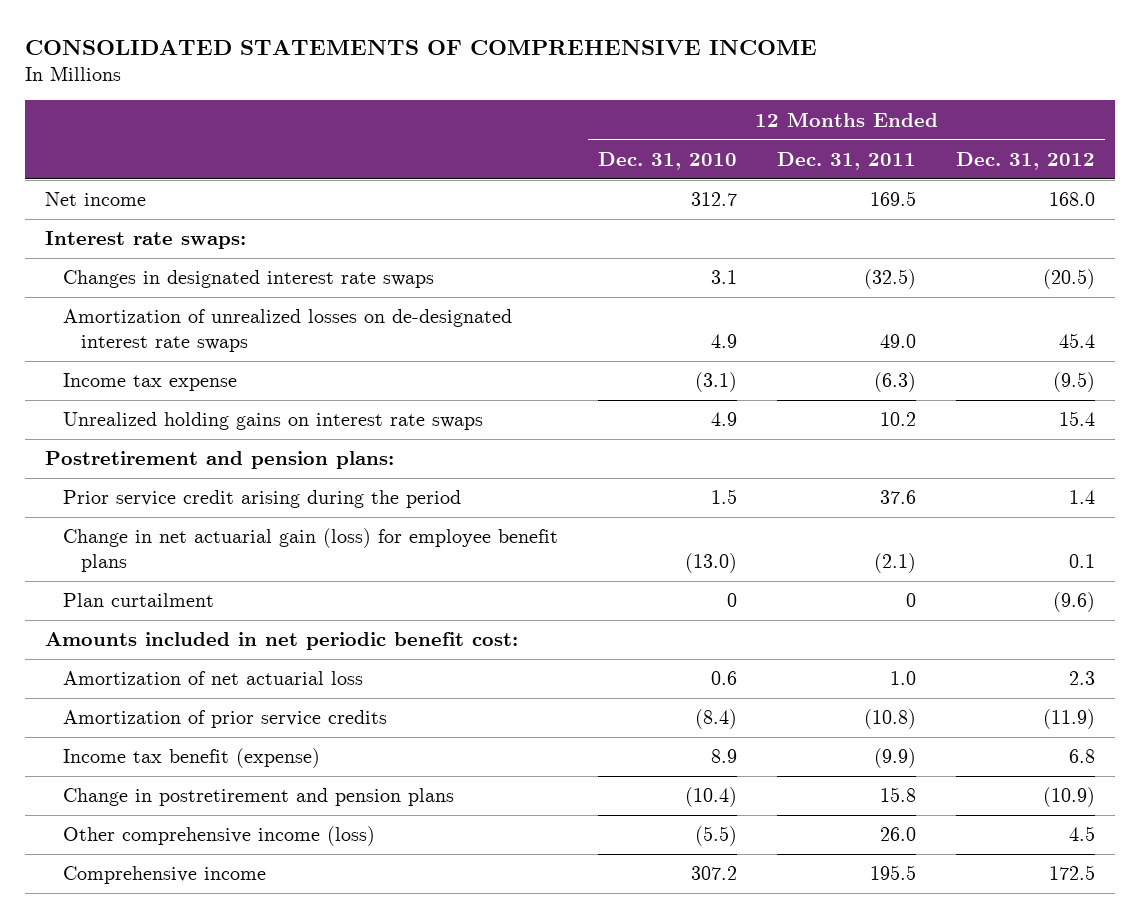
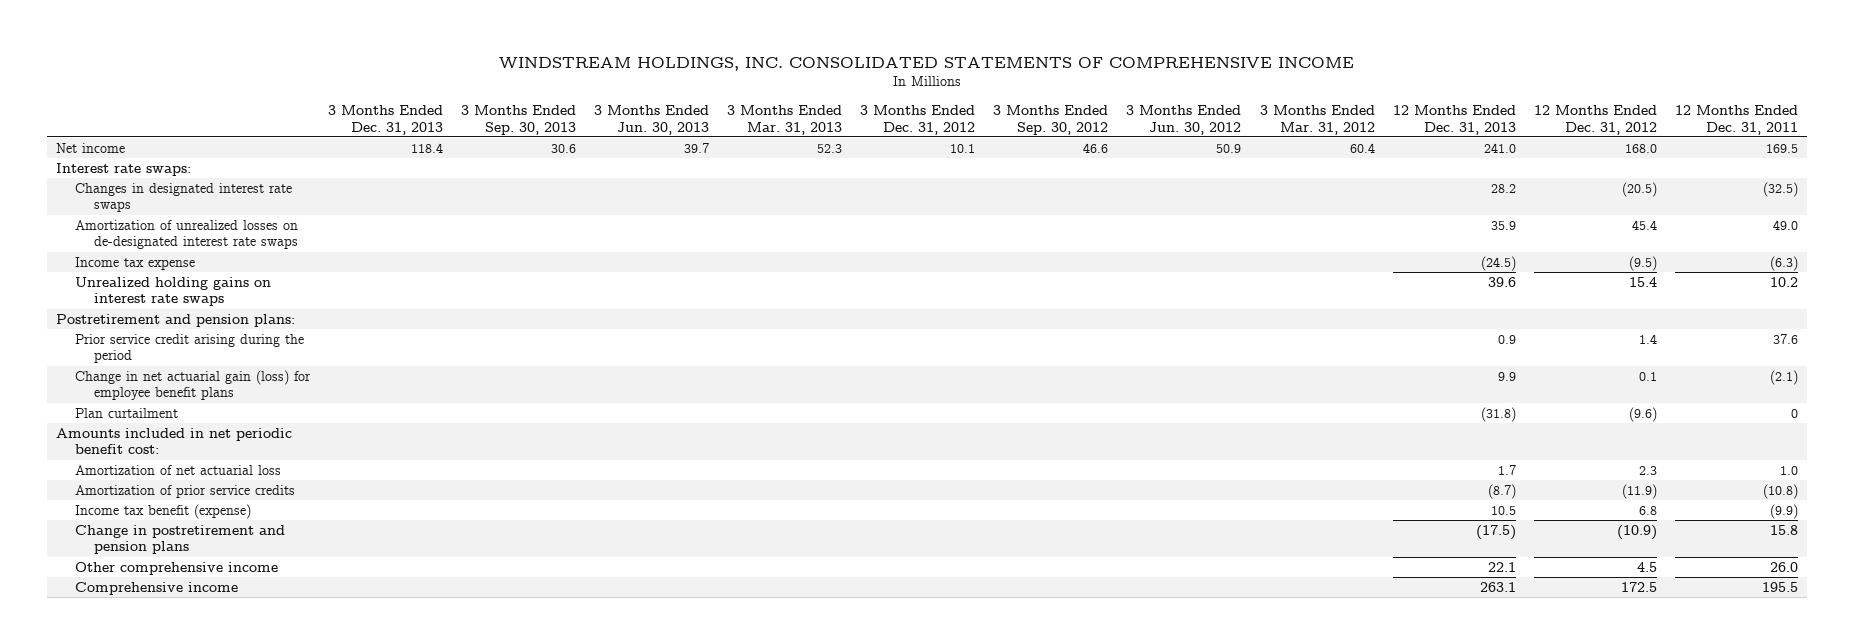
[25,40,818,56] CONSOLIDATED STATEMENTS OF COMPREHENSIVE INCOME -> [498,56,1354,71] WINDSTREAM HOLDINGS, INC. CONSOLIDATED STATEMENTS OF COMPREHENSIVE INCOME
[597,151,737,170] Dec. 31, 2010 -> none
none -> [328,104,444,135] 3 Months Ended Dec. 31, 2013
none -> [461,104,577,135] 3 Months Ended Sep. 30, 2013
none -> [594,104,710,135] 3 Months Ended Jun. 30, 2013
none -> [727,104,843,135] 3 Months Ended Mar. 31, 2013
none -> [860,104,976,135] 3 Months Ended Dec. 31, 2012
none -> [993,104,1109,135] 3 Months Ended Sep. 30, 2012
none -> [1126,104,1242,135] 3 Months Ended Jun. 30, 2012
none -> [1259,104,1375,135] 3 Months Ended Mar. 31, 2012
none -> [1392,104,1516,135] 12 Months Ended Dec. 31, 2013
[62,826,375,847] Other comprehensive income (loss) -> [74,561,278,575] Other comprehensive income

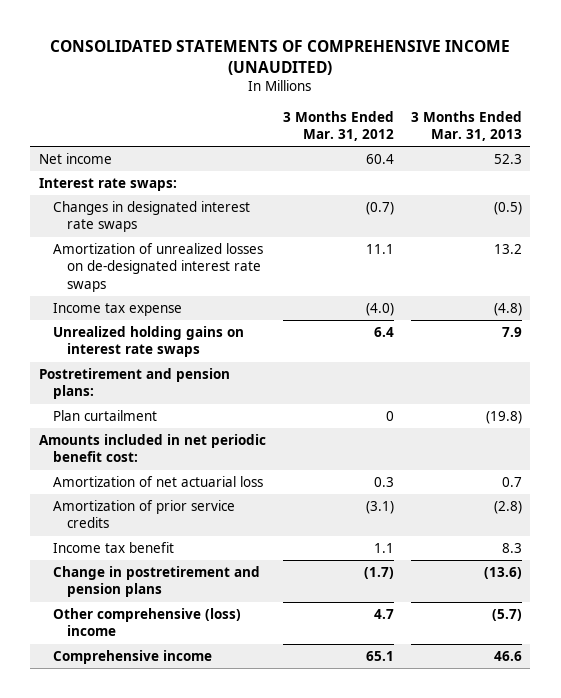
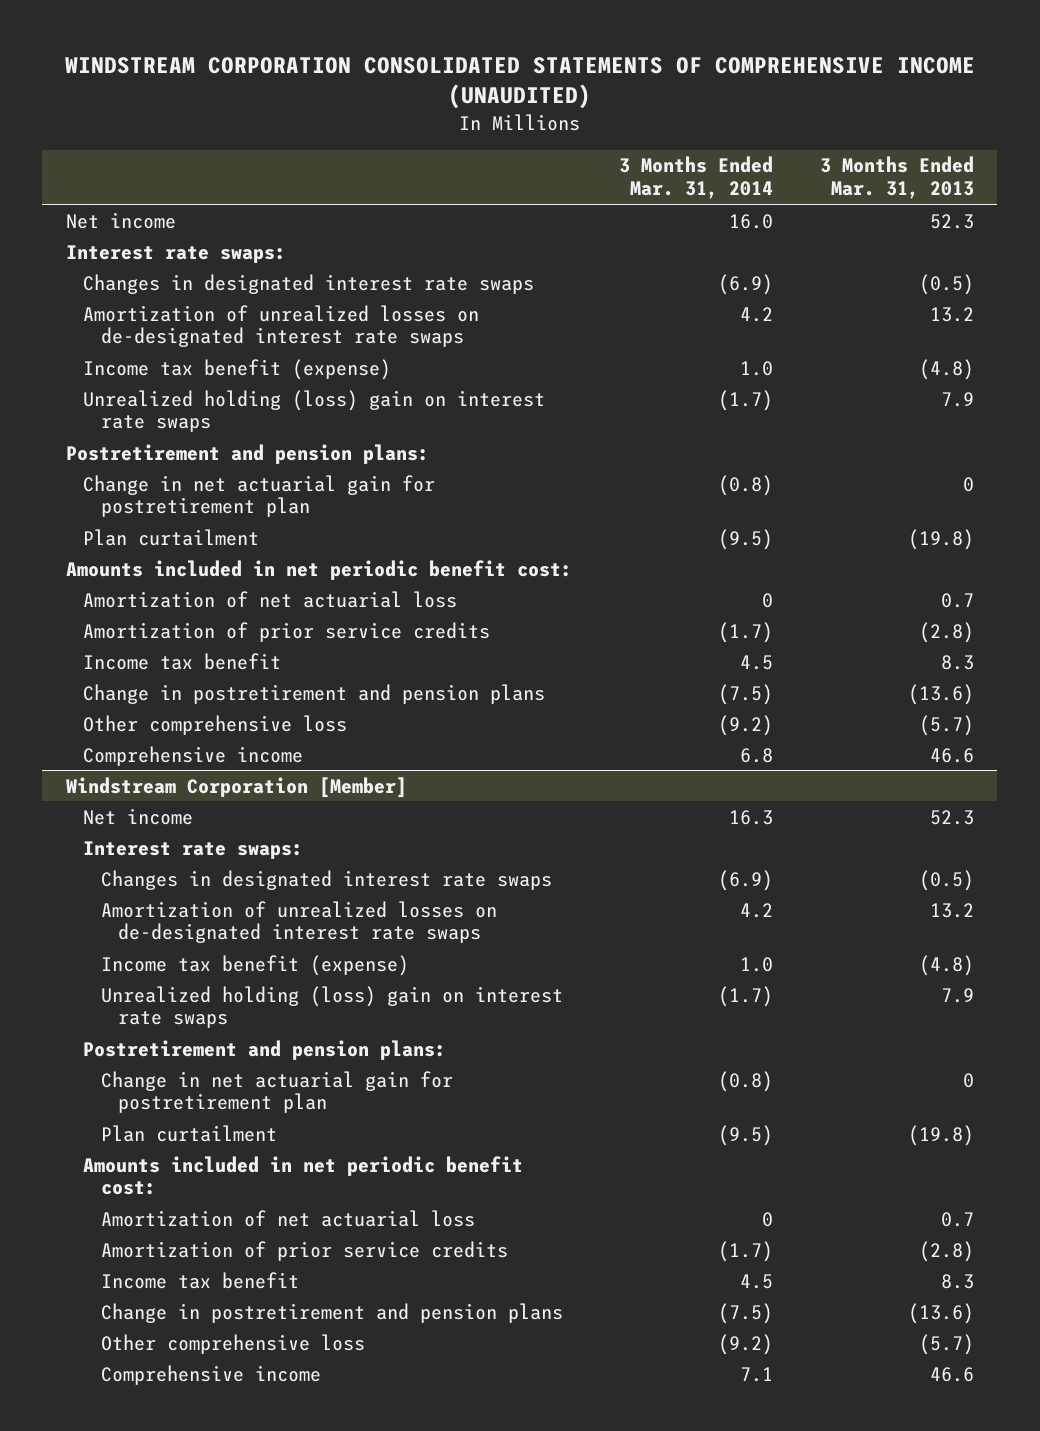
[50,39,511,75] CONSOLIDATED STATEMENTS OF COMPREHENSIVE INCOME (UNAUDITED) -> [64,56,975,110] WINDSTREAM CORPORATION CONSOLIDATED STATEMENTS OF COMPREHENSIVE INCOME (UNAUDITED)
[282,110,394,142] 3 Months Ended Mar. 31, 2012 -> none
none -> [618,156,773,200] 3 Months Ended Mar. 31, 2014
[53,303,183,317] Income tax expense -> [83,358,392,380] Income tax benefit (expense)
[53,326,245,358] Unrealized holding gains on interest rate swaps -> [83,389,546,433] Unrealized holding (loss) gain on interest rate swaps
none -> [83,474,436,518] Change in net actuarial gain for postretirement plan
[53,608,242,637] Other comprehensive (loss) income -> [83,714,348,735] Other comprehensive loss
none -> [65,776,407,798] Windstream Corporation [Member]
none -> [83,807,194,825] Net income
none -> [83,840,304,859] Interest rate swaps:
none -> [100,869,552,890] Changes in designated interest rate swaps
none -> [100,900,497,944] Amortization of unrealized losses on de-designated interest rate swaps
none -> [100,954,409,976] Income tax benefit (expense)
none -> [100,985,563,1029] Unrealized holding (loss) gain on interest rate swaps
none -> [83,1039,447,1060] Postretirement and pension plans:
none -> [100,1070,453,1114] Change in net actuarial gain for postretirement plan
none -> [100,1124,277,1142] Plan curtailment
none -> [83,1155,524,1196] Amounts included in net periodic benefit cost:
none -> [100,1209,475,1227] Amortization of net actuarial loss
none -> [100,1240,508,1261] Amortization of prior service credits
none -> [100,1271,299,1289] Income tax benefit
none -> [100,1302,563,1323] Change in postretirement and pension plans
none -> [100,1333,365,1354] Other comprehensive loss
none -> [100,1364,321,1385] Comprehensive income

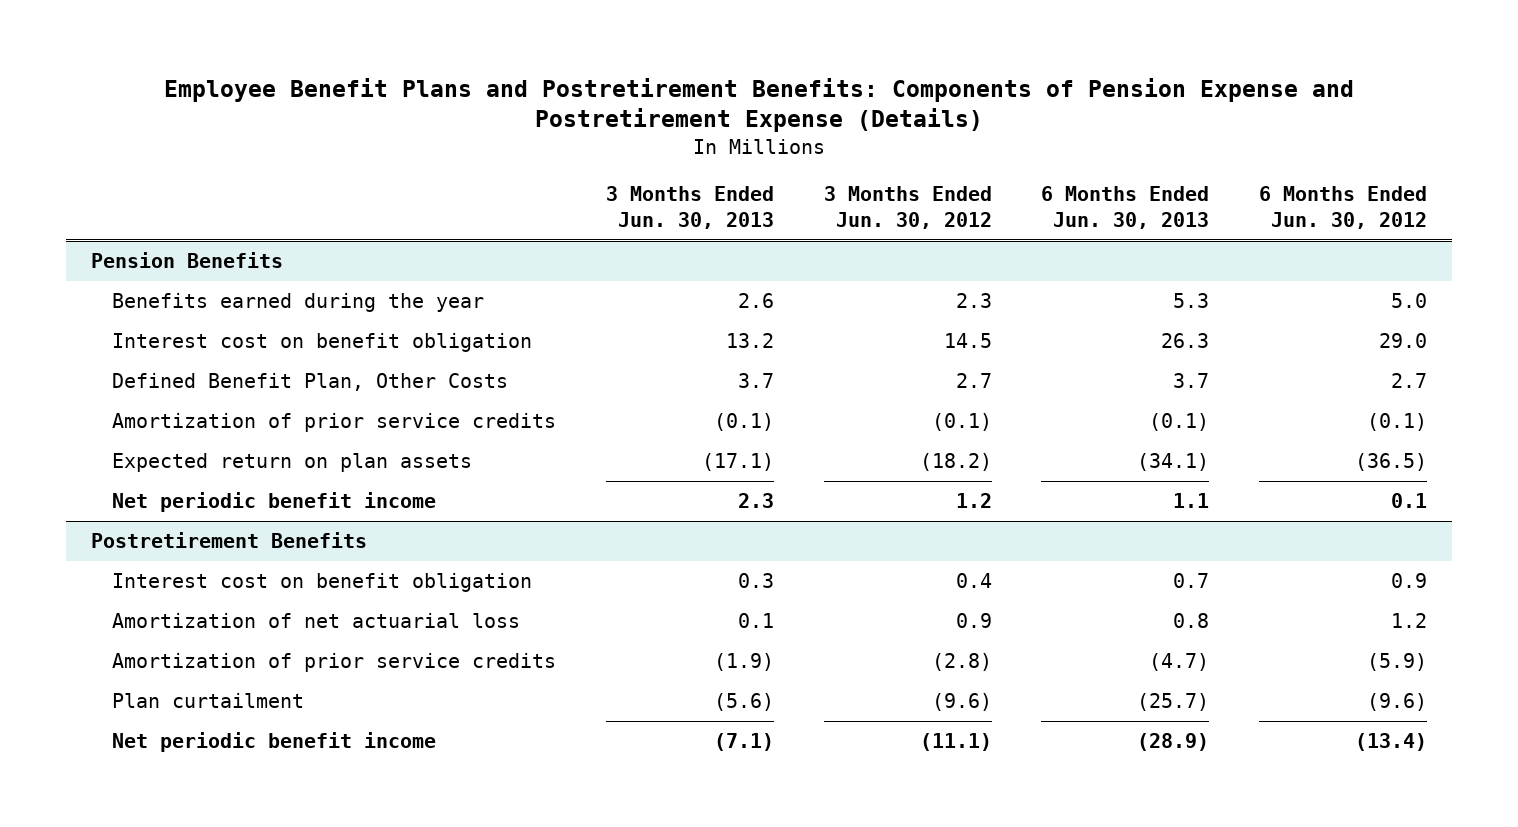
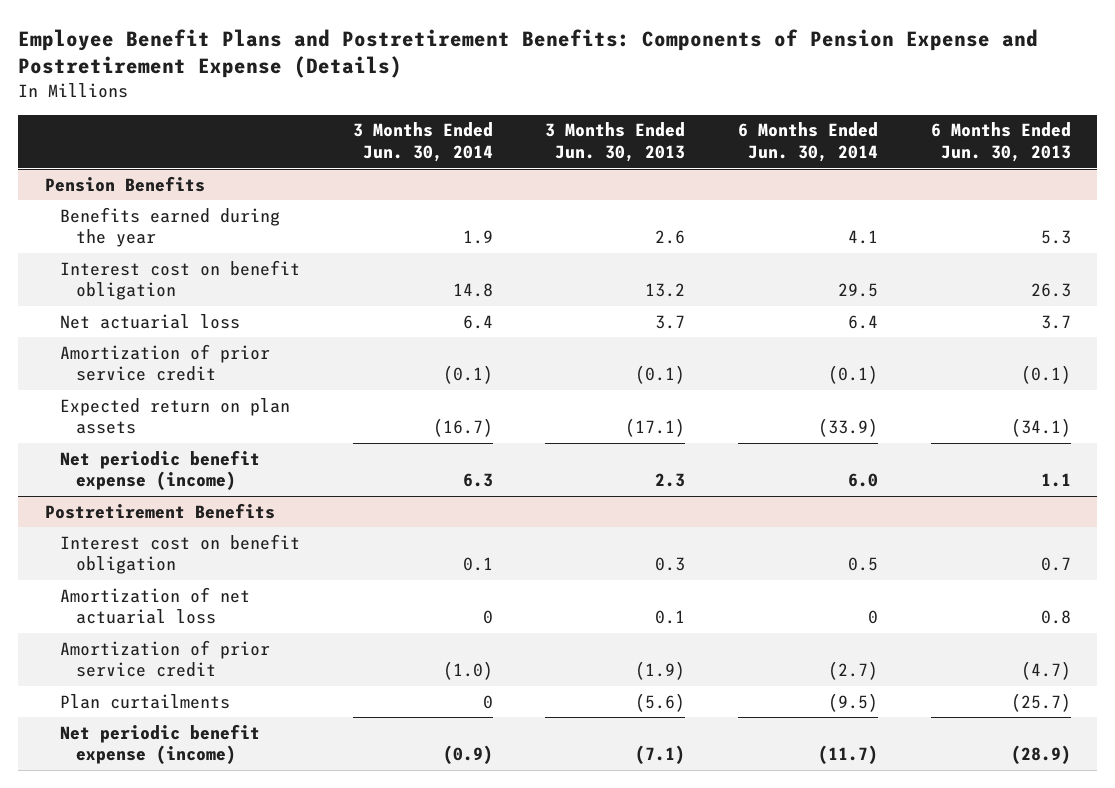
[823,186,992,229] 3 Months Ended Jun. 30, 2012 -> none
[1259,186,1428,229] 6 Months Ended Jun. 30, 2012 -> none
none -> [352,122,493,163] 3 Months Ended Jun. 30, 2014
none -> [738,122,879,163] 6 Months Ended Jun. 30, 2014
[112,373,509,392] Defined Benefit Plan, Other Costs -> [60,313,241,329] Net actuarial loss
[112,413,557,433] Amortization of prior service credits -> [60,343,271,382] Amortization of prior service credit
[112,492,437,513] Net periodic benefit income -> [60,449,261,491] Net periodic benefit expense (income)
[112,653,557,673] Amortization of prior service credits -> [60,639,271,678] Amortization of prior service credit
[112,693,305,709] Plan curtailment -> [60,693,231,709] Plan curtailments
[112,732,437,753] Net periodic benefit income -> [60,723,261,765] Net periodic benefit expense (income)

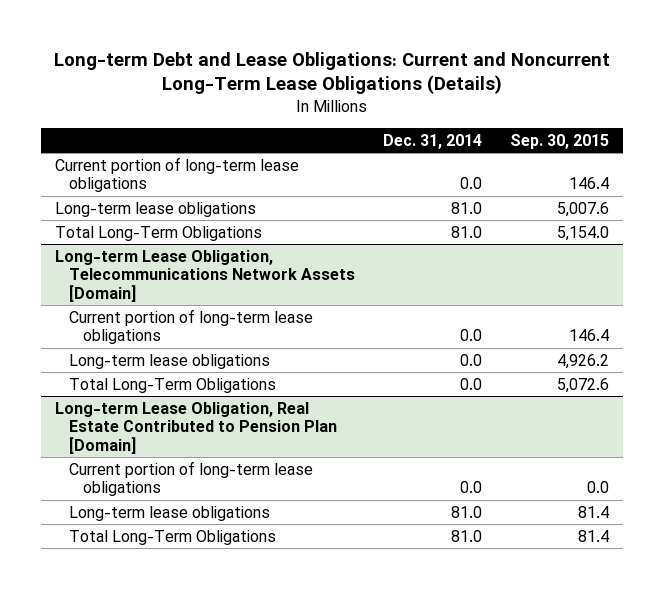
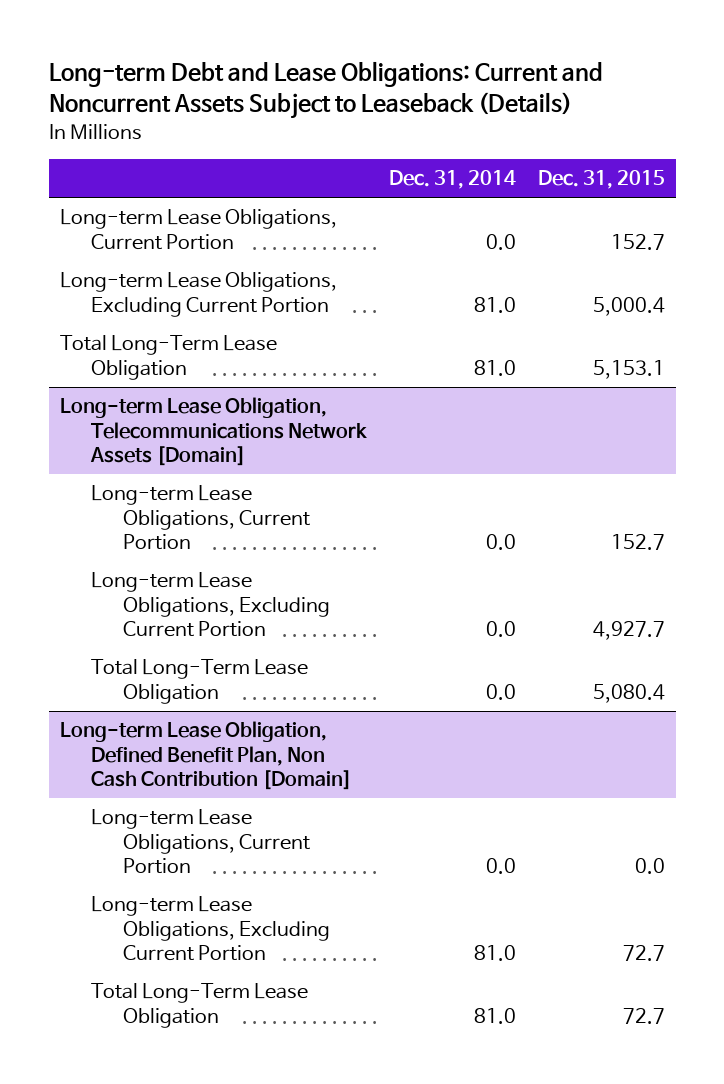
[53,51,610,95] Long-term Debt and Lease Obligations: Current and Noncurrent Long-Term Lease Obligations (Details) -> [48,61,603,120] Long-term Debt and Lease Obligations: Current and Noncurrent Assets Subject to Leaseback (Details)
[509,133,609,149] Sep. 30, 2015 -> none
none -> [537,170,665,190] Dec. 31, 2015
[54,156,299,193] Current portion of long-term lease obligations -> [59,209,337,250] Long-term Lease Obligations, Current Portion
[54,201,256,217] Long-term lease obligations -> [59,272,337,317] Long-term Lease Obligations, Excluding Current Portion
[54,225,262,241] Total Long-Term Obligations -> [59,335,277,380] Total Long-Term Lease Obligation
[69,308,314,345] Current portion of long-term lease obligations -> [91,485,311,551] Long-term Lease Obligations, Current Portion
[69,353,271,369] Long-term lease obligations -> [91,572,331,638] Long-term Lease Obligations, Excluding Current Portion
[69,377,277,393] Total Long-Term Obligations -> [91,659,309,704] Total Long-Term Lease Obligation
[54,401,338,455] Long-term Lease Obligation, Real Estate Contributed to Pension Plan [Domain] -> [59,721,353,791] Long-term Lease Obligation, Defined Benefit Plan, Non Cash Contribution [Domain]
[69,460,314,497] Current portion of long-term lease obligations -> [91,809,311,875] Long-term Lease Obligations, Current Portion
[69,505,271,521] Long-term lease obligations -> [91,896,331,962] Long-term Lease Obligations, Excluding Current Portion
[69,529,277,545] Total Long-Term Obligations -> [91,983,309,1028] Total Long-Term Lease Obligation

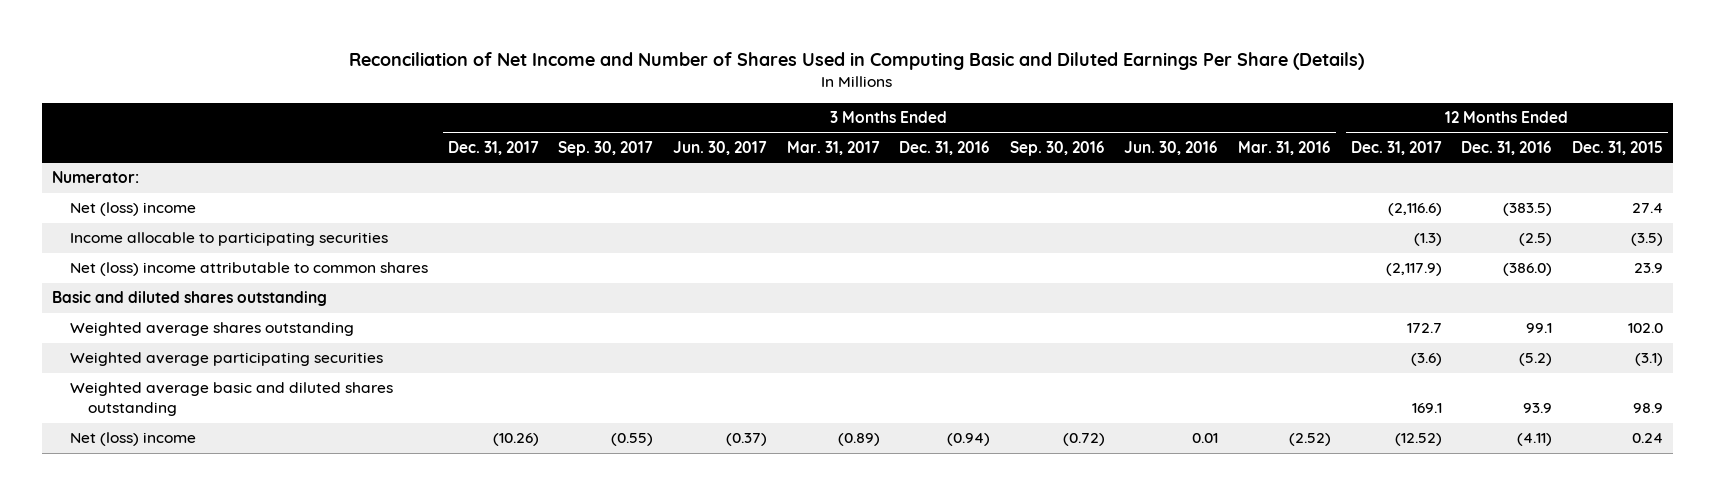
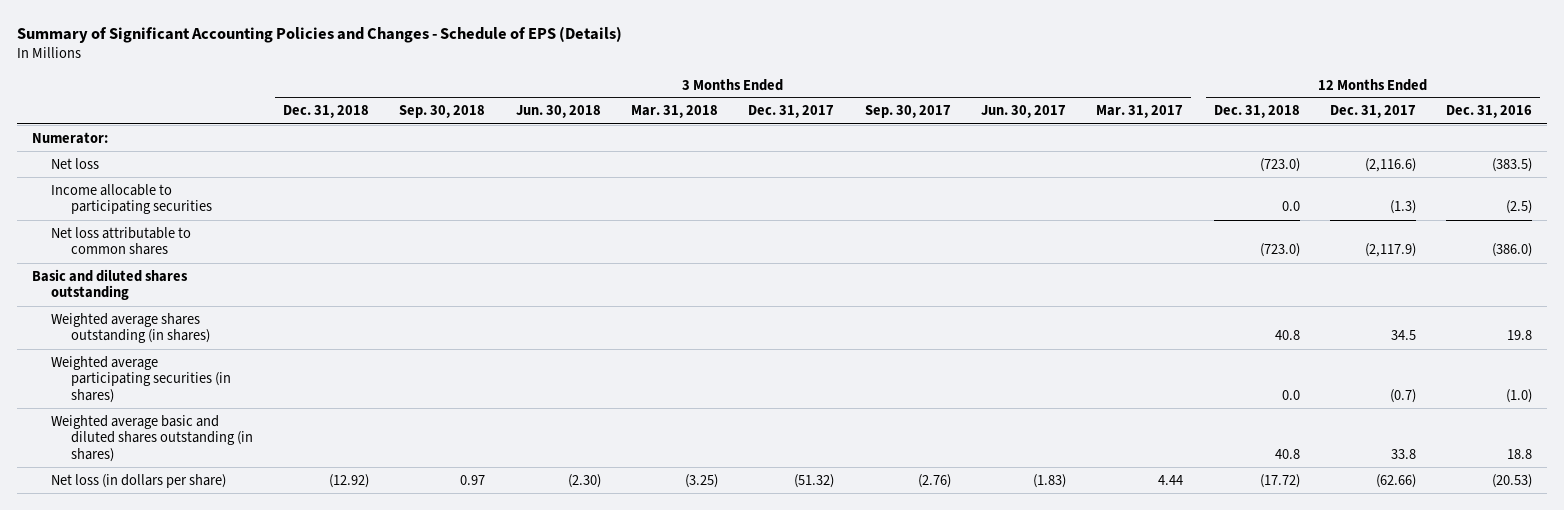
[349,52,1365,71] Reconciliation of Net Income and Number of Shares Used in Computing Basic and Diluted Earnings Per Share (Details) -> [16,25,622,43] Summary of Significant Accounting Policies and Changes - Schedule of EPS (Details)
[899,141,991,156] Dec. 31, 2016 -> none
[1009,141,1105,157] Sep. 30, 2016 -> none
[1124,141,1219,156] Jun. 30, 2016 -> none
[1238,141,1332,156] Mar. 31, 2016 -> none
[1571,141,1663,156] Dec. 31, 2015 -> none
none -> [283,105,370,119] Dec. 31, 2018
none -> [399,105,486,119] Sep. 30, 2018
none -> [515,105,601,119] Jun. 30, 2018
none -> [630,105,718,119] Mar. 31, 2018
none -> [1213,105,1300,119] Dec. 31, 2018
[70,202,197,217] Net (loss) income -> [51,157,100,169] Net loss
[70,262,429,277] Net (loss) income attributable to common shares -> [51,226,192,256] Net loss attributable to common shares
[70,322,355,337] Weighted average shares outstanding -> [51,312,210,344] Weighted average shares outstanding (in shares)
[1406,323,1442,334] 172.7 -> [1390,330,1416,341] 34.5
[1526,323,1553,334] 99.1 -> [1507,330,1533,341] 19.8
[70,352,384,367] Weighted average participating securities -> [51,355,231,404] Weighted average participating securities (in shares)
[1410,353,1442,367] (3.6) -> [1389,389,1416,404] (0.7)
[1519,353,1553,367] (5.2) -> [1506,389,1533,404] (1.0)
[70,382,394,417] Weighted average basic and diluted shares outstanding -> [51,414,253,463] Weighted average basic and diluted shares outstanding (in shares)
[1411,403,1442,414] 169.1 -> [1390,449,1416,460] 33.8
[1523,403,1553,414] 93.9 -> [1507,449,1533,460] 18.8
[70,432,197,447] Net (loss) income -> [51,473,227,488] Net loss (in dollars per share)
[492,433,539,447] (10.26) -> [794,473,835,488] (51.32)
[611,433,654,447] (0.55) -> [917,473,951,488] (2.76)
[725,433,767,447] (0.37) -> [1032,473,1066,488] (1.83)
[837,433,880,447] (0.89) -> [1158,474,1184,485] 4.44
[1394,433,1442,447] (12.52) -> [1375,473,1416,488] (62.66)
[1517,433,1553,447] (4.11) -> [1492,473,1533,488] (20.53)

